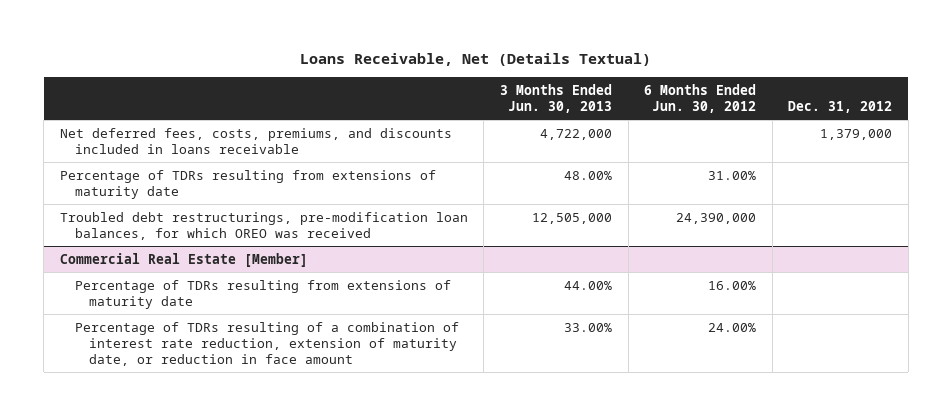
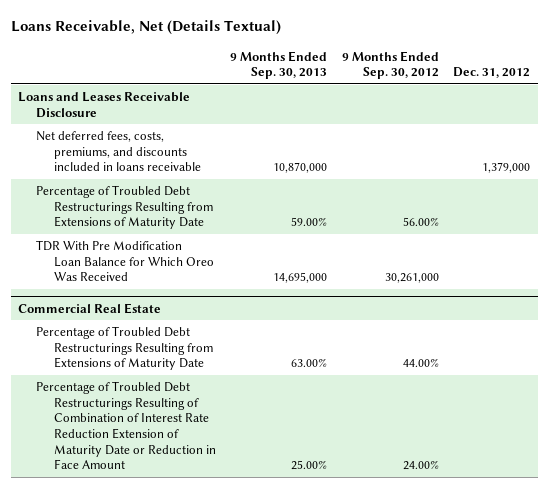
[500,83,613,114] 3 Months Ended Jun. 30, 2013 -> none
[644,83,757,114] 6 Months Ended Jun. 30, 2012 -> none
none -> [230,50,328,80] 9 Months Ended Sep. 30, 2013
none -> [341,50,439,80] 9 Months Ended Sep. 30, 2012
none -> [18,91,191,118] Loans and Leases Receivable Disclosure
[59,169,436,199] Percentage of TDRs resulting from extensions of maturity date -> [35,184,213,230] Percentage of Troubled Debt Restructurings Resulting from Extensions of Maturity Date
[59,211,468,240] Troubled debt restructurings, pre-modification loan balances, for which OREO was received -> [35,239,214,282] TDR With Pre Modification Loan Balance for Which Oreo Was Received
[59,252,308,267] Commercial Real Estate [Member] -> [18,302,162,314] Commercial Real Estate
[74,279,451,309] Percentage of TDRs resulting from extensions of maturity date -> [35,325,213,371] Percentage of Troubled Debt Restructurings Resulting from Extensions of Maturity Date
[74,321,459,367] Percentage of TDRs resulting of a combination of interest rate reduction, extension of maturity date, or reduction in face amount -> [35,380,216,470] Percentage of Troubled Debt Restructurings Resulting of Combination of Interest Rate Reduction Extension of Maturity Date or Reduction in Face Amount

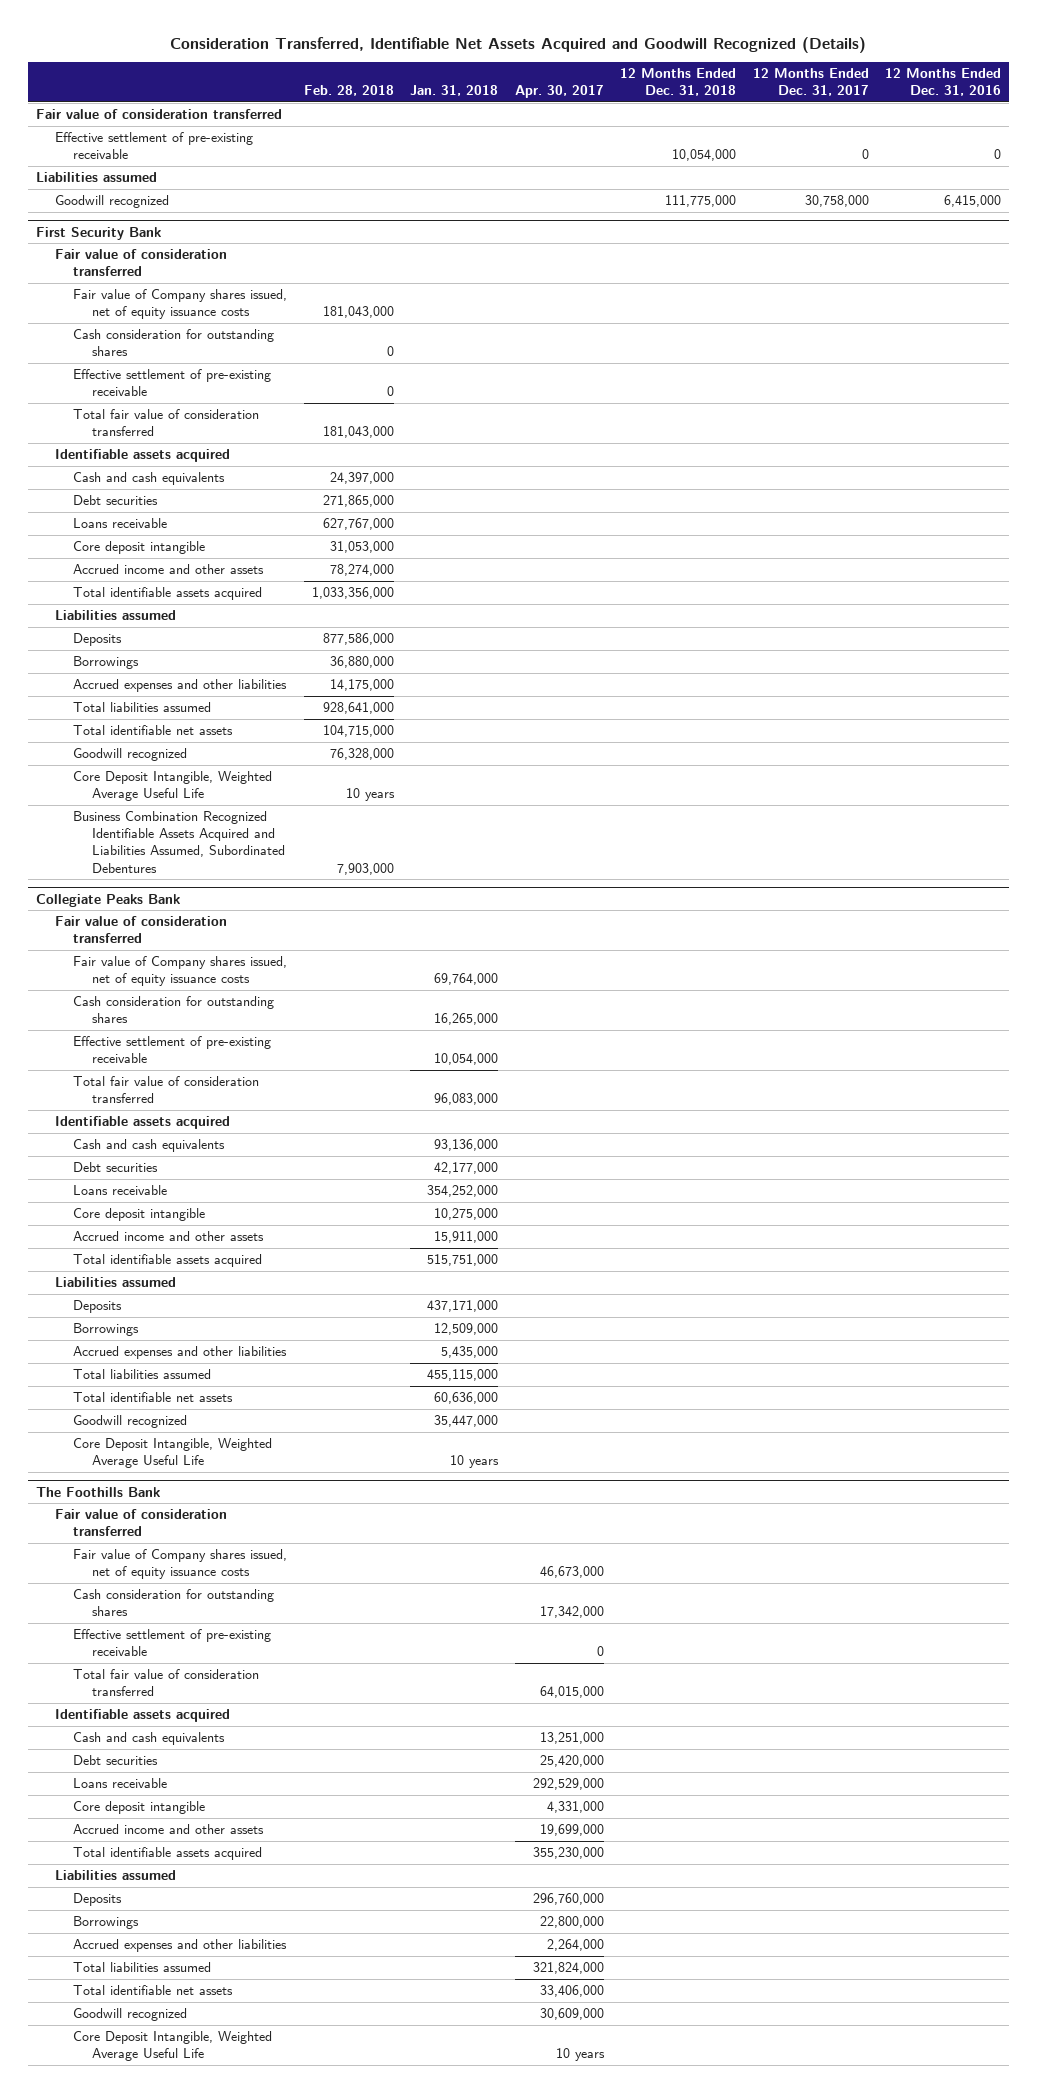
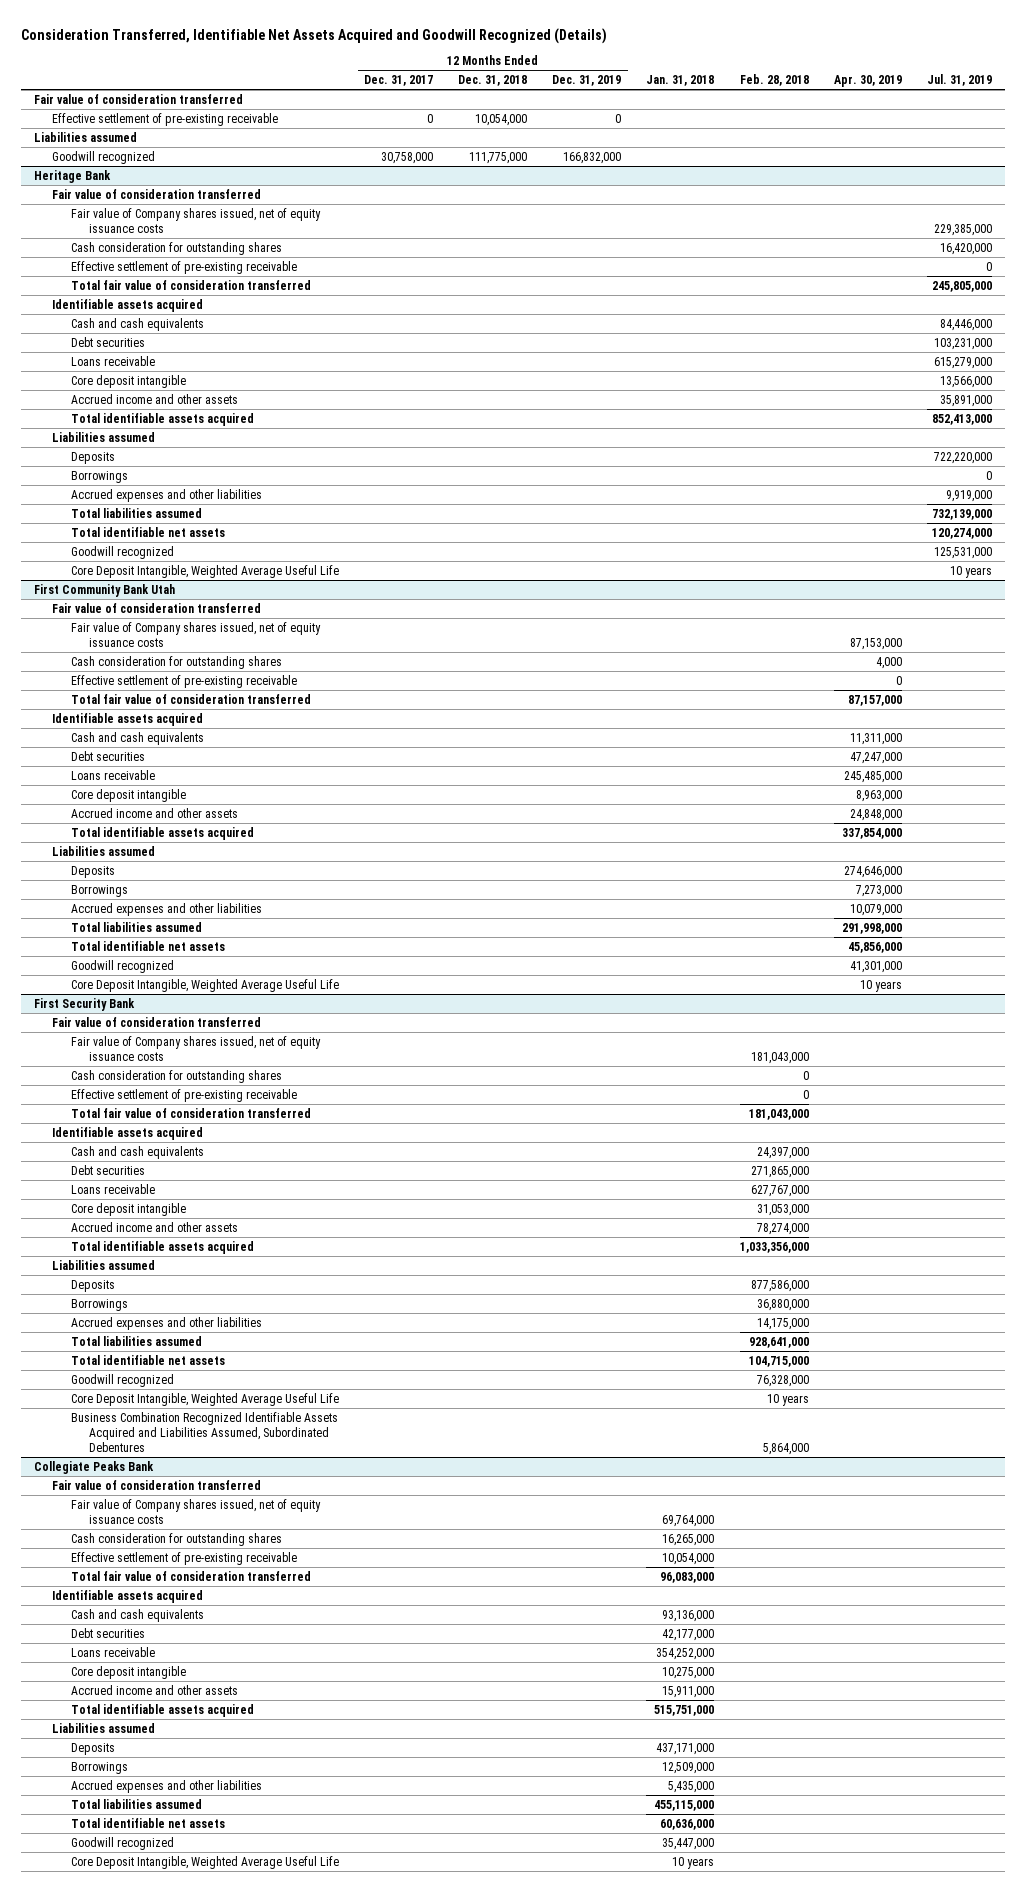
[514,85,604,99] Apr. 30, 2017 -> none
[884,67,1001,97] 12 Months Ended Dec. 31, 2016 -> none
none -> [552,75,622,87] Dec. 31, 2019
none -> [833,75,902,88] Apr. 30, 2019
none -> [926,74,992,87] Jul. 31, 2019
none -> [33,169,111,183] Heritage Bank
none -> [52,188,262,199] Fair value of consideration transferred
none -> [70,207,321,233] Fair value of Company shares issued, net of equity issuance costs
none -> [70,241,282,255] Cash consideration for outstanding shares
none -> [70,260,297,274] Effective settlement of pre-existing receivable
none -> [70,279,311,290] Total fair value of consideration transferred
none -> [52,298,204,312] Identifiable assets acquired
none -> [70,317,204,331] Cash and cash equivalents
none -> [70,336,145,347] Debt securities
none -> [70,355,155,366] Loans receivable
none -> [70,374,186,388] Core deposit intangible
none -> [70,393,238,404] Accrued income and other assets
none -> [70,412,254,426] Total identifiable assets acquired
none -> [52,431,156,442] Liabilities assumed
none -> [70,451,115,464] Deposits
none -> [70,470,128,483] Borrowings
none -> [70,488,262,502] Accrued expenses and other liabilities
none -> [70,507,202,518] Total liabilities assumed
none -> [70,526,225,537] Total identifiable net assets
none -> [70,545,174,559] Goodwill recognized
none -> [70,564,339,578] Core Deposit Intangible, Weighted Average Useful Life
none -> [33,583,175,597] First Community Bank Utah
none -> [52,602,262,613] Fair value of consideration transferred
none -> [70,621,321,647] Fair value of Company shares issued, net of equity issuance costs
none -> [70,655,282,669] Cash consideration for outstanding shares
none -> [70,674,297,688] Effective settlement of pre-existing receivable
none -> [70,693,311,704] Total fair value of consideration transferred
none -> [52,712,204,726] Identifiable assets acquired
none -> [70,731,204,745] Cash and cash equivalents
none -> [70,750,145,761] Debt securities
none -> [70,769,155,780] Loans receivable
none -> [70,788,186,802] Core deposit intangible
none -> [70,807,238,818] Accrued income and other assets
none -> [70,826,254,840] Total identifiable assets acquired
none -> [52,845,156,856] Liabilities assumed
none -> [70,865,115,878] Deposits
none -> [70,884,128,897] Borrowings
none -> [70,902,262,916] Accrued expenses and other liabilities
none -> [70,921,202,932] Total liabilities assumed
none -> [70,940,225,951] Total identifiable net assets
none -> [70,959,174,973] Goodwill recognized
none -> [70,978,339,992] Core Deposit Intangible, Weighted Average Useful Life
[336,862,394,875] 7,903,000 -> [762,1442,809,1455] 5,864,000
[36,1486,161,1497] The Foothills Bank -> none
[54,1509,227,1537] Fair value of consideration transferred -> none
[73,1549,288,1580] Fair value of Company shares issued, net of equity issuance costs -> none
[73,1589,275,1617] Cash consideration for outstanding shares -> none
[73,1629,272,1657] Effective settlement of pre-existing receivable -> none
[73,1669,260,1697] Total fair value of consideration transferred -> none
[54,1709,230,1723] Identifiable assets acquired -> none
[73,1732,226,1746] Cash and cash equivalents -> none
[73,1755,159,1766] Debt securities -> none
[73,1778,168,1789] Loans receivable -> none
[73,1801,206,1815] Core deposit intangible -> none
[73,1824,265,1835] Accrued income and other assets -> none
[73,1847,263,1861] Total identifiable assets acquired -> none
[54,1870,176,1881] Liabilities assumed -> none
[73,1893,123,1907] Deposits -> none
[73,1916,140,1930] Borrowings -> none
[73,1939,288,1953] Accrued expenses and other liabilities -> none
[73,1962,212,1973] Total liabilities assumed -> none
[73,1985,234,1996] Total identifiable net assets -> none
[73,2008,188,2022] Goodwill recognized -> none
[73,2031,273,2062] Core Deposit Intangible, Weighted Average Useful Life -> none

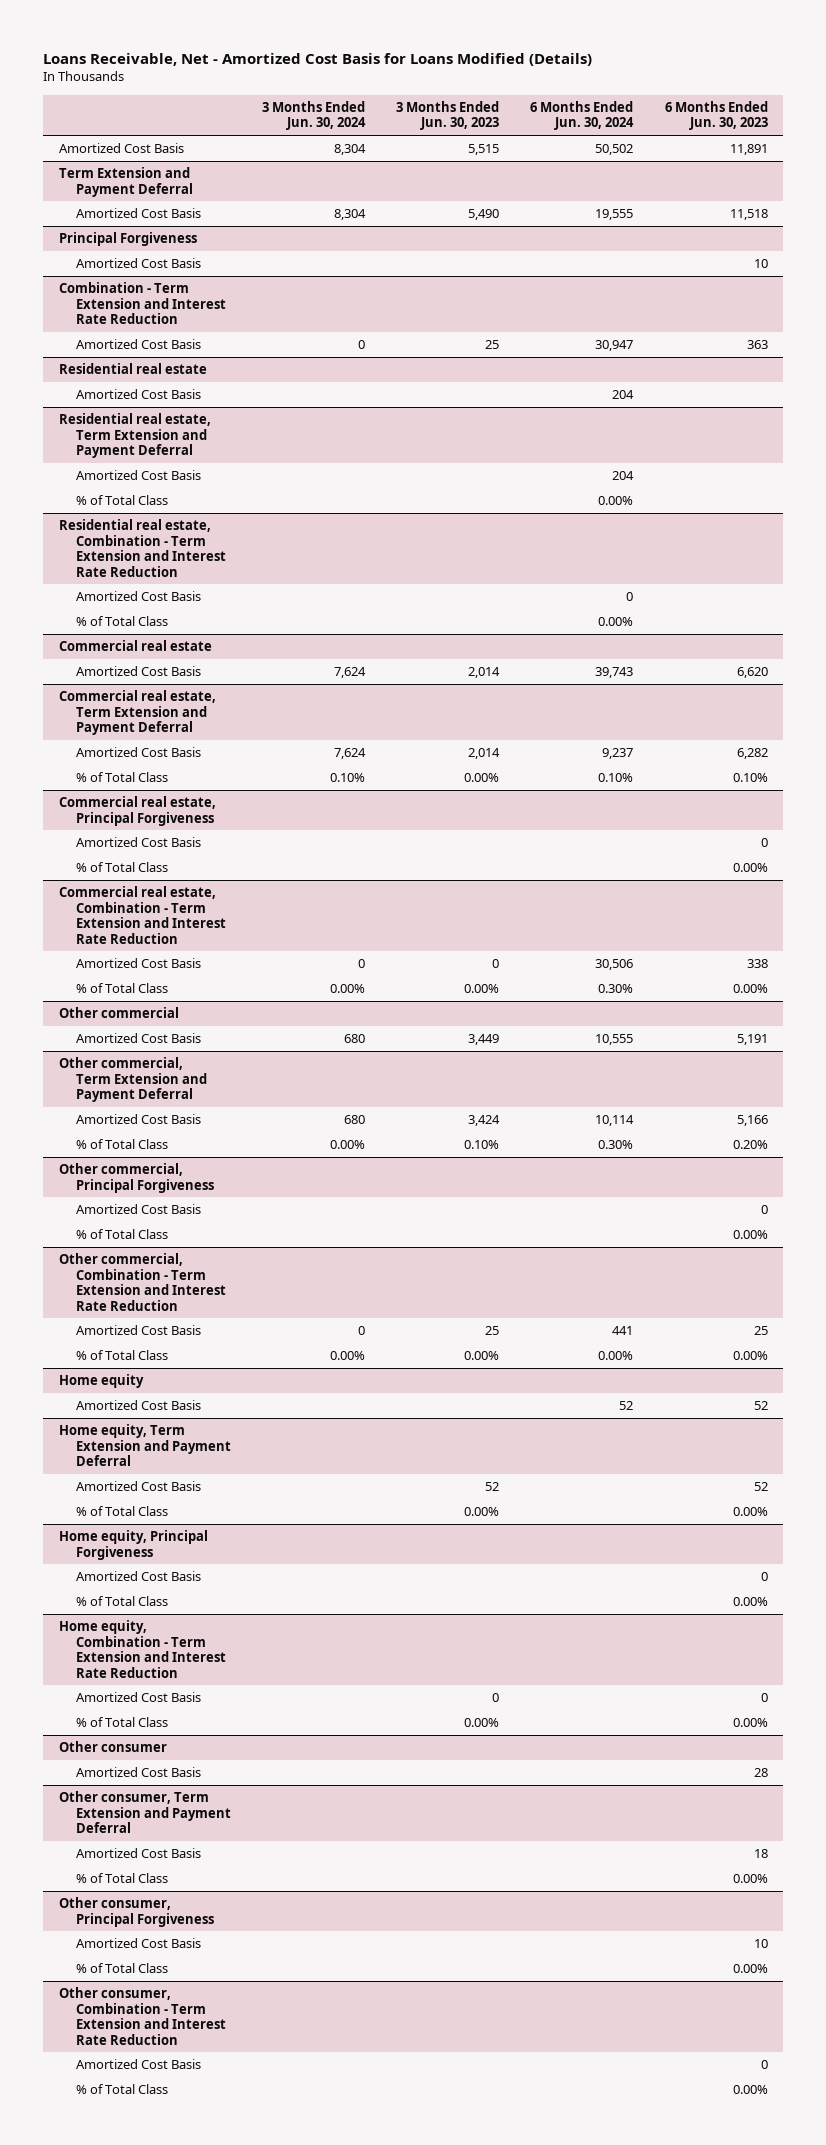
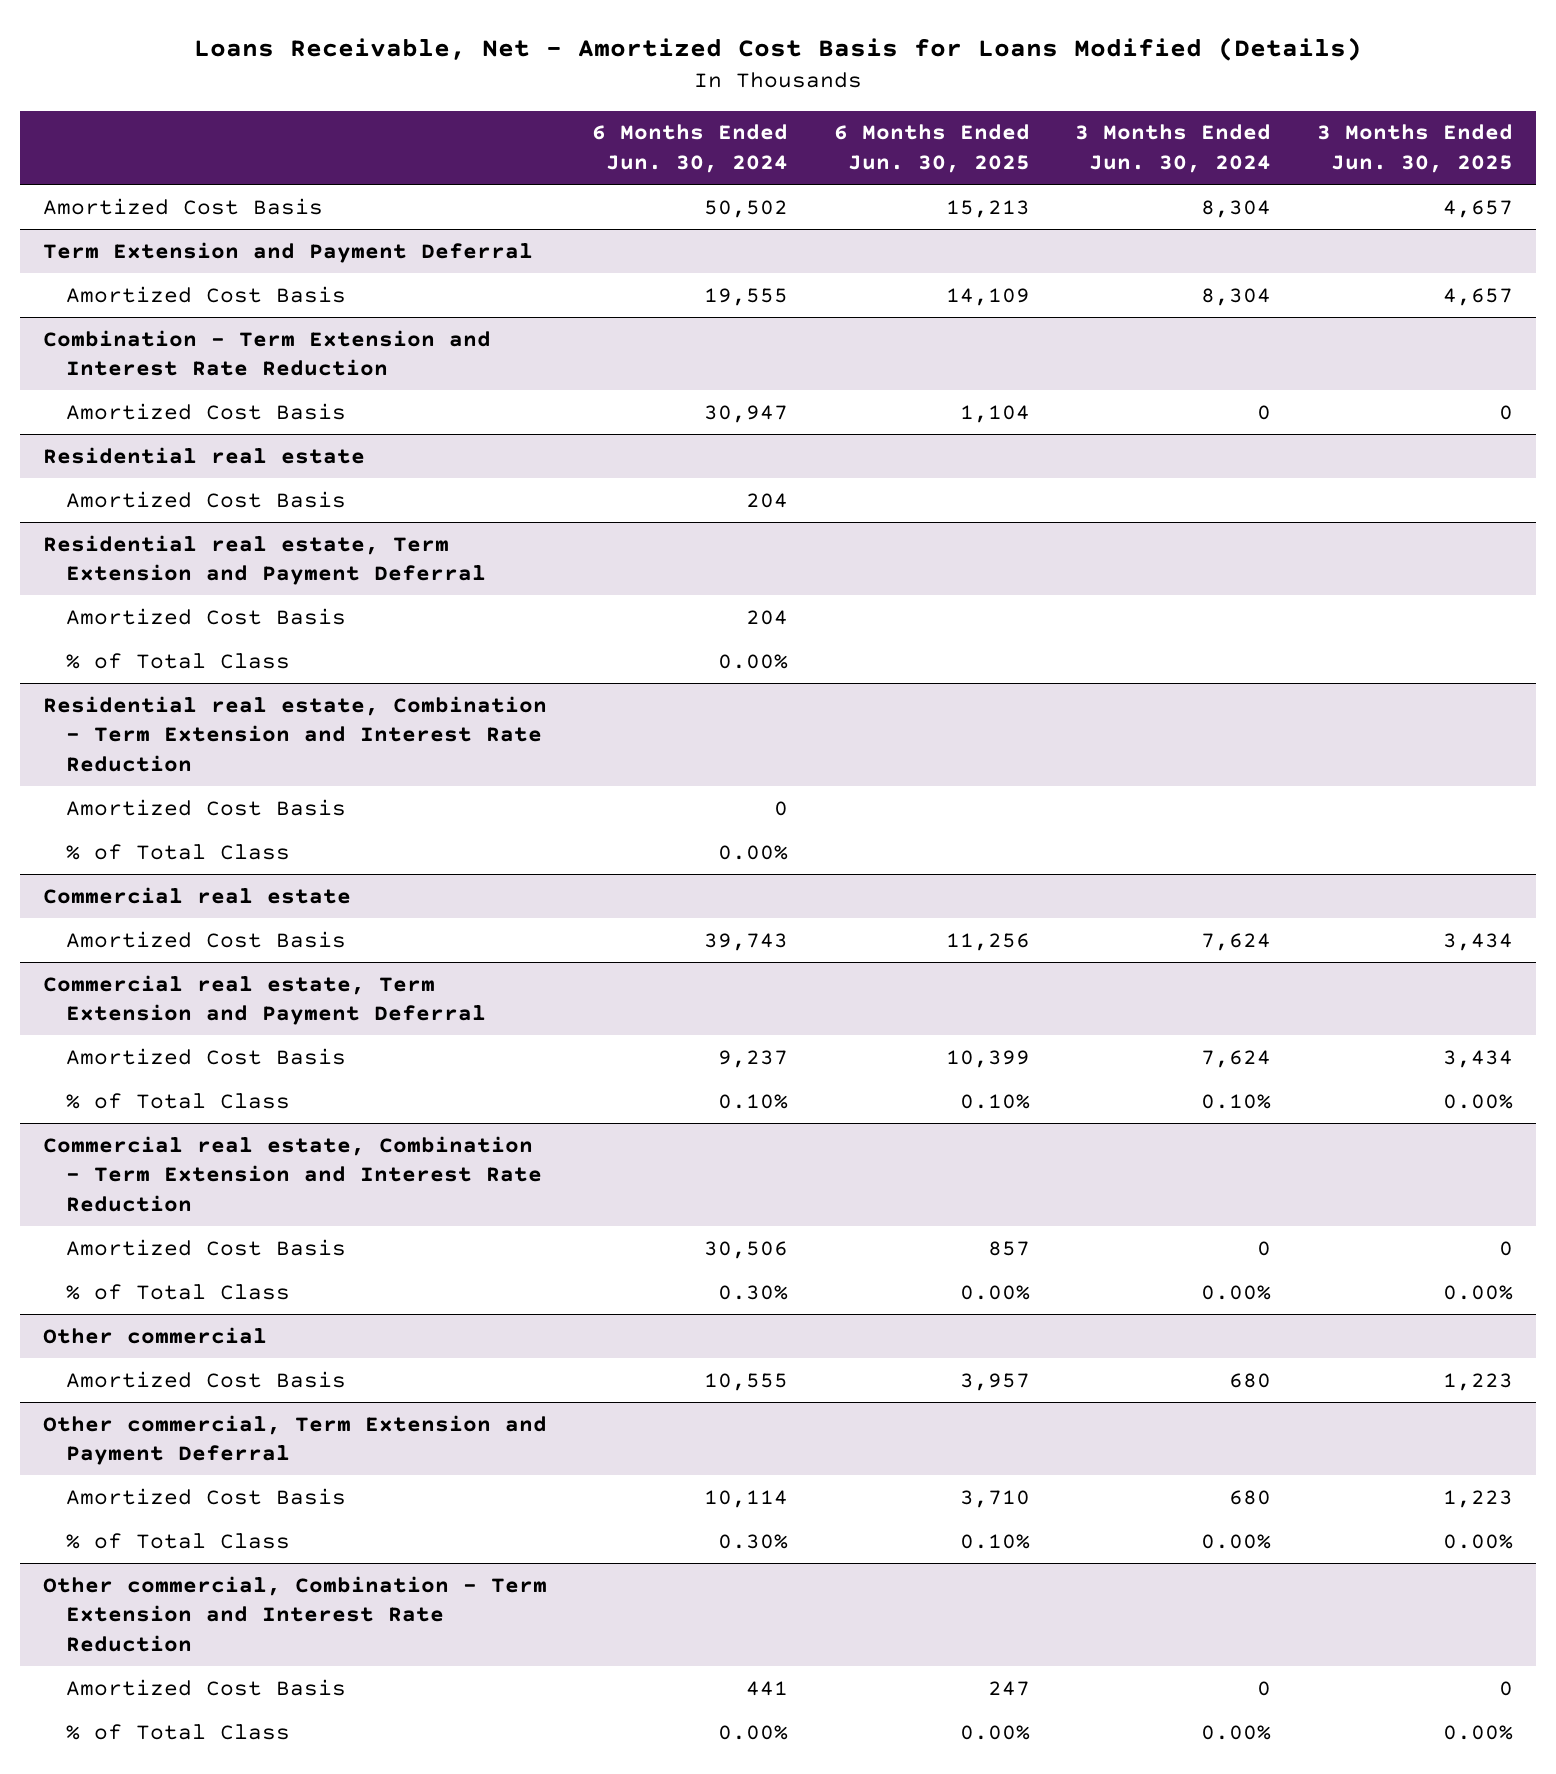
[396,100,500,131] 3 Months Ended Jun. 30, 2023 -> none
[664,100,768,131] 6 Months Ended Jun. 30, 2023 -> none
none -> [833,124,1030,173] 6 Months Ended Jun. 30, 2025
none -> [1316,124,1513,173] 3 Months Ended Jun. 30, 2025
[58,232,197,247] Principal Forgiveness -> none
[76,258,202,269] Amortized Cost Basis -> none
[58,796,216,826] Commercial real estate, Principal Forgiveness -> none
[76,837,202,848] Amortized Cost Basis -> none
[76,862,169,873] % of Total Class -> none
[58,1163,215,1193] Other commercial, Principal Forgiveness -> none
[76,1204,202,1215] Amortized Cost Basis -> none
[76,1229,169,1240] % of Total Class -> none
[58,1374,144,1389] Home equity -> none
[76,1400,202,1411] Amortized Cost Basis -> none
[58,1424,232,1467] Home equity, Term Extension and Payment Deferral -> none
[76,1481,202,1492] Amortized Cost Basis -> none
[76,1506,169,1517] % of Total Class -> none
[58,1530,208,1560] Home equity, Principal Forgiveness -> none
[76,1571,202,1582] Amortized Cost Basis -> none
[76,1596,169,1607] % of Total Class -> none
[58,1620,227,1678] Home equity, Combination - Term Extension and Interest Rate Reduction -> none
[76,1692,202,1703] Amortized Cost Basis -> none
[76,1717,169,1728] % of Total Class -> none
[58,1741,167,1753] Other consumer -> none
[76,1767,202,1778] Amortized Cost Basis -> none
[58,1791,232,1834] Other consumer, Term Extension and Payment Deferral -> none
[76,1848,202,1859] Amortized Cost Basis -> none
[76,1873,169,1884] % of Total Class -> none
[58,1897,215,1927] Other consumer, Principal Forgiveness -> none
[76,1938,202,1949] Amortized Cost Basis -> none
[76,1963,169,1974] % of Total Class -> none
[58,1987,227,2045] Other consumer, Combination - Term Extension and Interest Rate Reduction -> none
[76,2059,202,2070] Amortized Cost Basis -> none
[76,2084,169,2095] % of Total Class -> none

